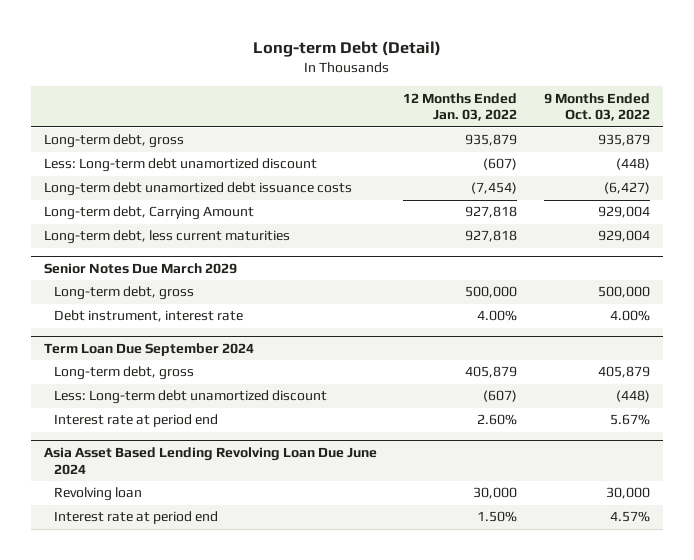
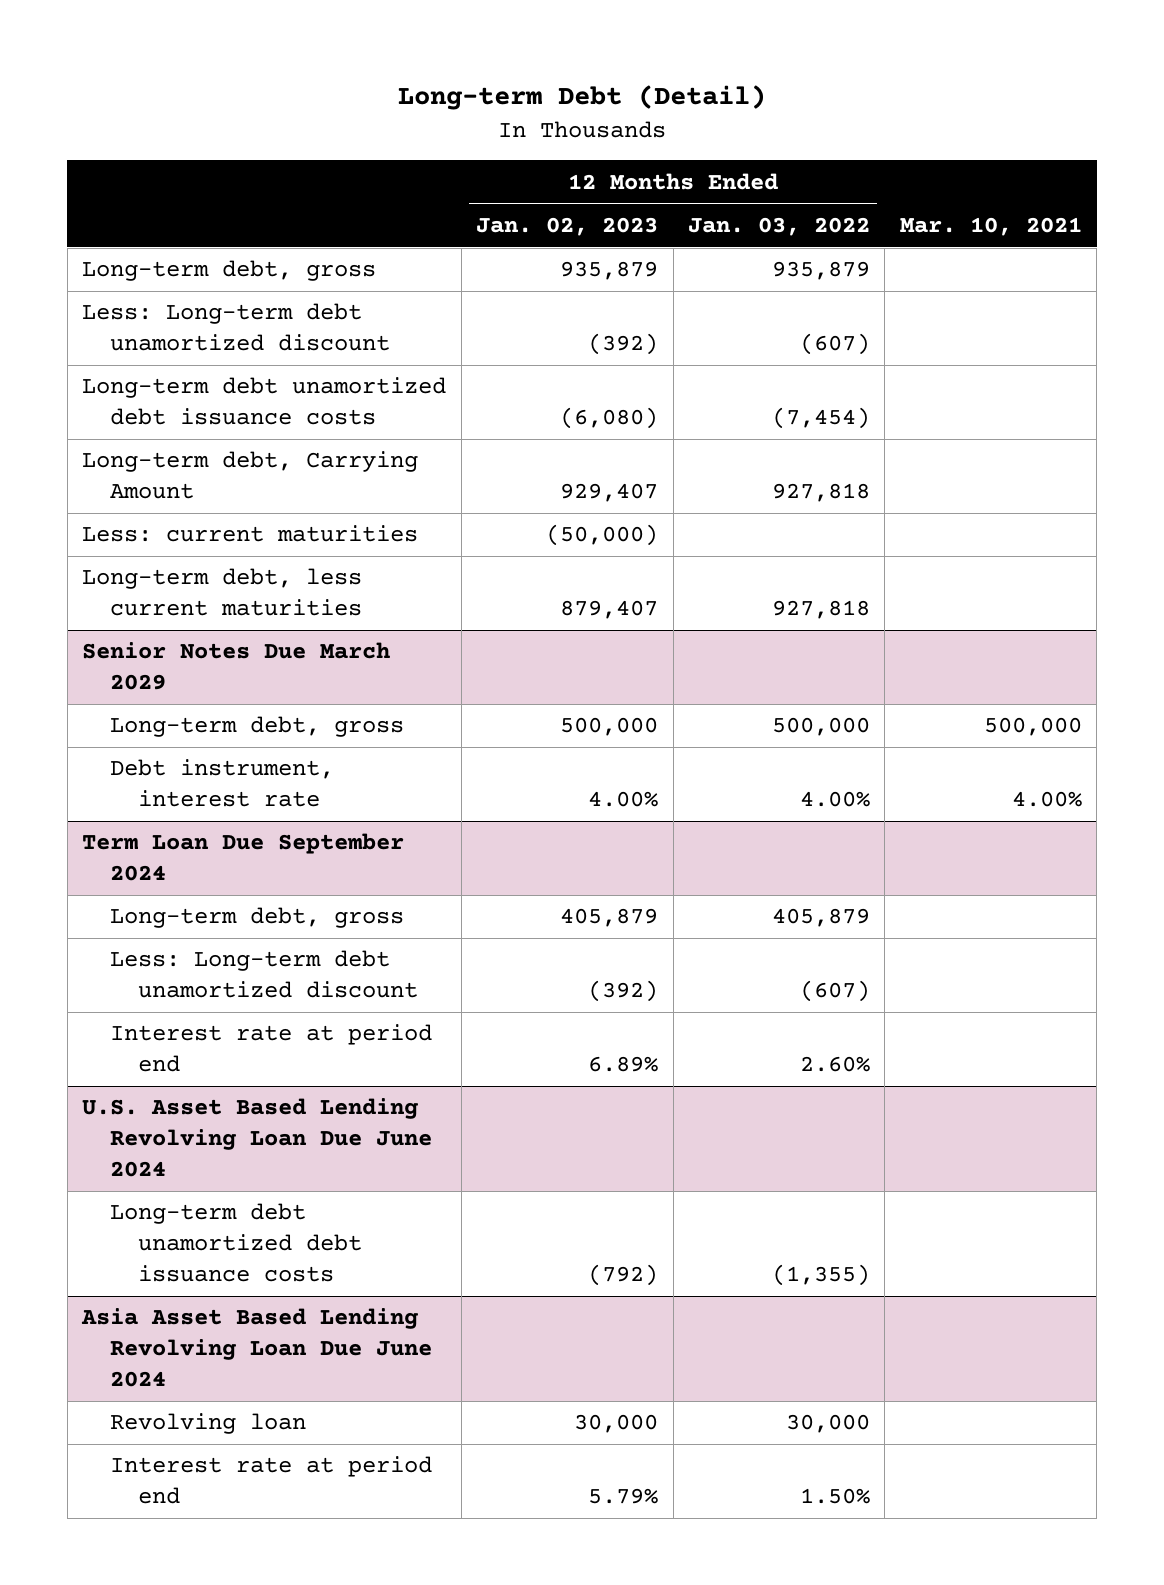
[543,92,650,122] 9 Months Ended Oct. 03, 2022 -> none
none -> [476,216,659,236] Jan. 02, 2023
none -> [899,216,1082,236] Mar. 10, 2021
none -> [82,525,419,543] Less: current maturities
none -> [82,1098,433,1178] U.S. Asset Based Lending Revolving Loan Due June 2024
none -> [110,1203,362,1283] Long-term debt unamortized debt issuance costs

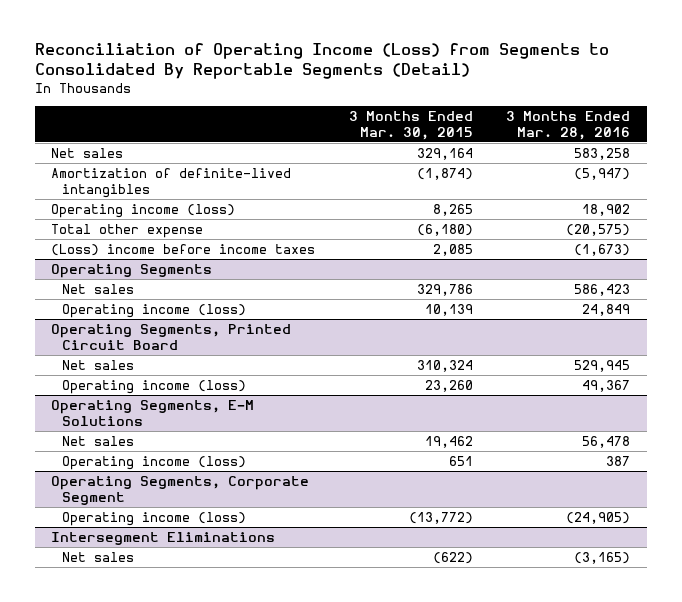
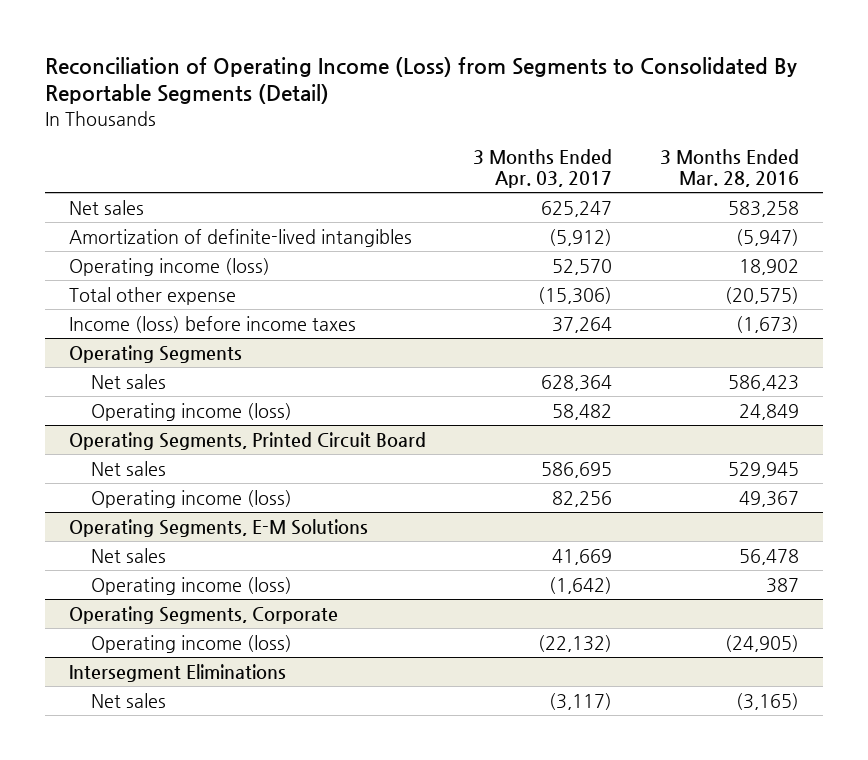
[348,110,473,140] 3 Months Ended Mar. 30, 2015 -> none
none -> [473,149,613,189] 3 Months Ended Apr. 03, 2017
[51,243,316,256] (Loss) income before income taxes -> [68,315,356,333] Income (loss) before income taxes
[51,475,310,505] Operating Segments, Corporate Segment -> [68,605,338,624] Operating Segments, Corporate

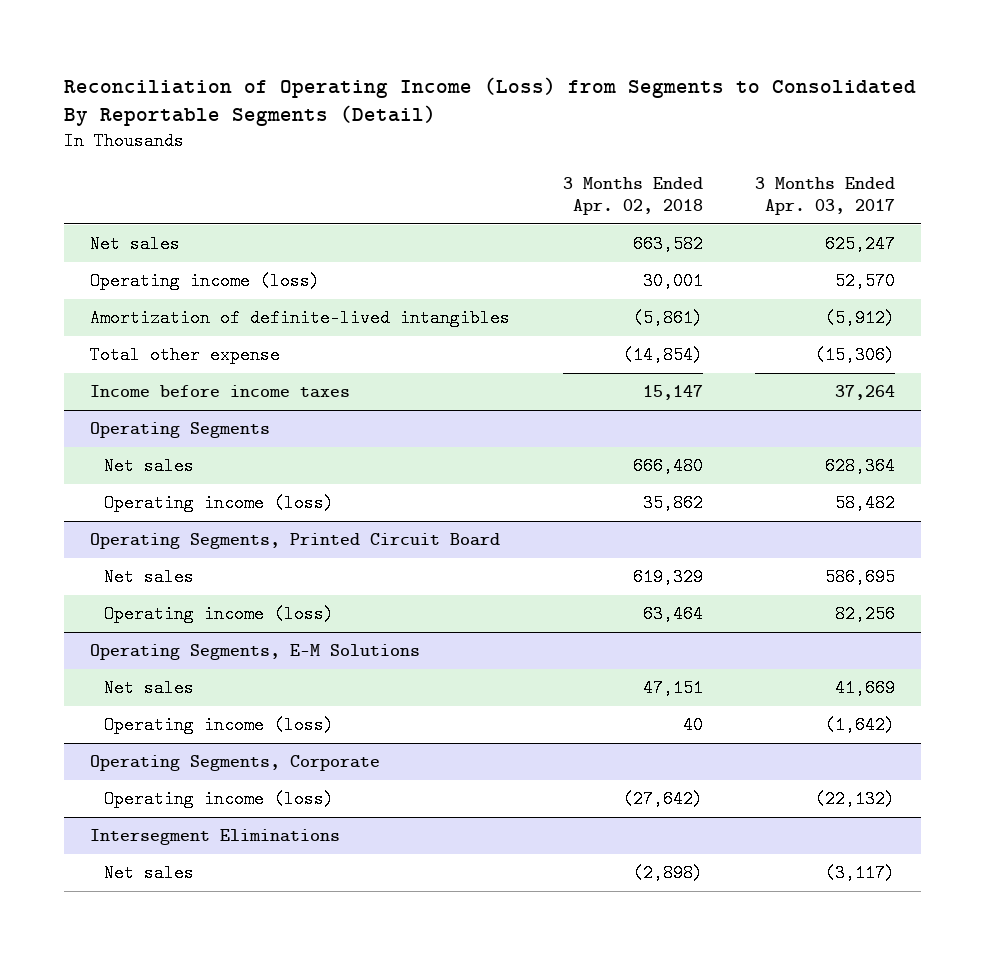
[660,149,800,188] 3 Months Ended Mar. 28, 2016 -> none
none -> [562,176,703,215] 3 Months Ended Apr. 02, 2018
[68,228,412,247] Amortization of definite-lived intangibles -> [90,308,511,327] Amortization of definite-lived intangibles
[68,315,356,333] Income (loss) before income taxes -> [90,384,351,398] Income before income taxes

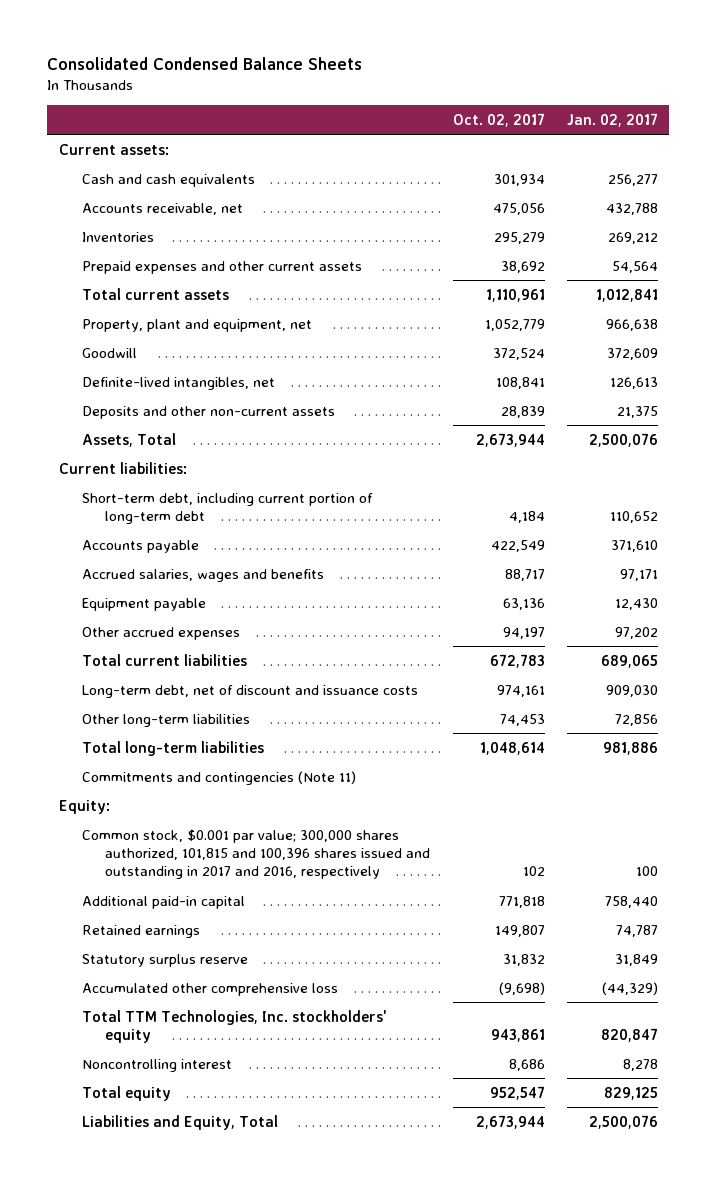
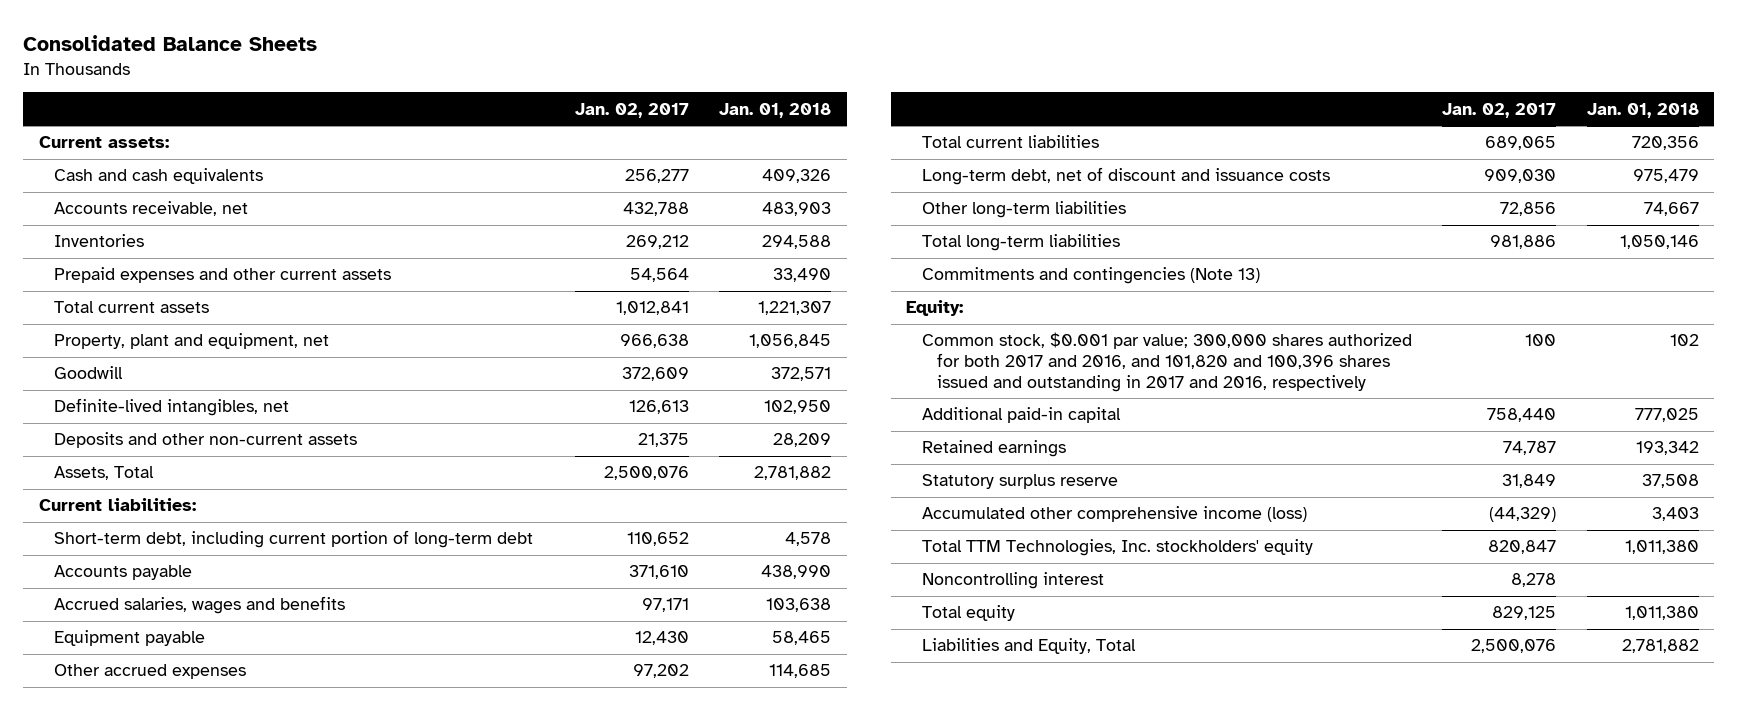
[47,57,363,71] Consolidated Condensed Balance Sheets -> [23,34,318,51] Consolidated Balance Sheets
[452,112,545,127] Oct. 02, 2017 -> none
none -> [719,102,832,118] Jan. 01, 2018
[81,770,356,785] Commitments and contingencies (Note 11) -> [921,267,1260,285] Commitments and contingencies (Note 13)
[81,828,431,880] Common stock, $0.001 par value; 300,000 shares authorized, 101,815 and 100,396 shares issued and outstanding in 2017 and 2016, respectively -> [921,332,1412,393] Common stock, $0.001 par value; 300,000 shares authorized for both 2017 and 2016, and 101,820 and 100,396 shares issued and outstanding in 2017 and 2016, respectively
[81,982,338,996] Accumulated other comprehensive loss -> [921,506,1307,523] Accumulated other comprehensive income (loss)

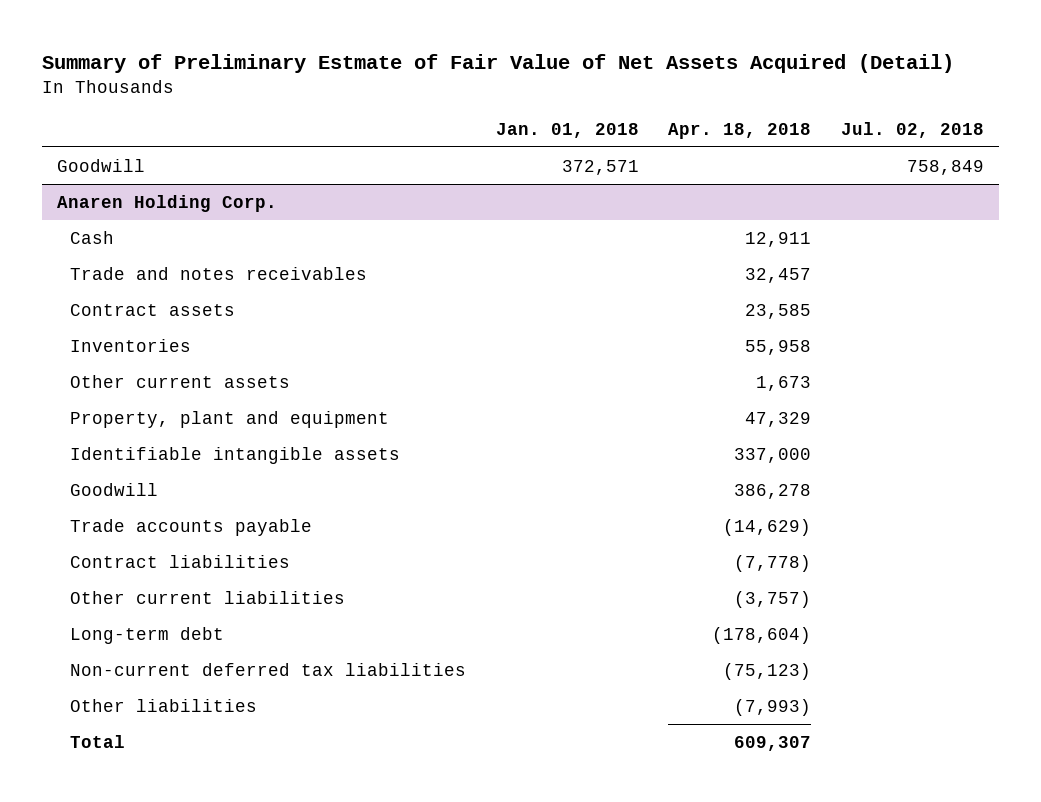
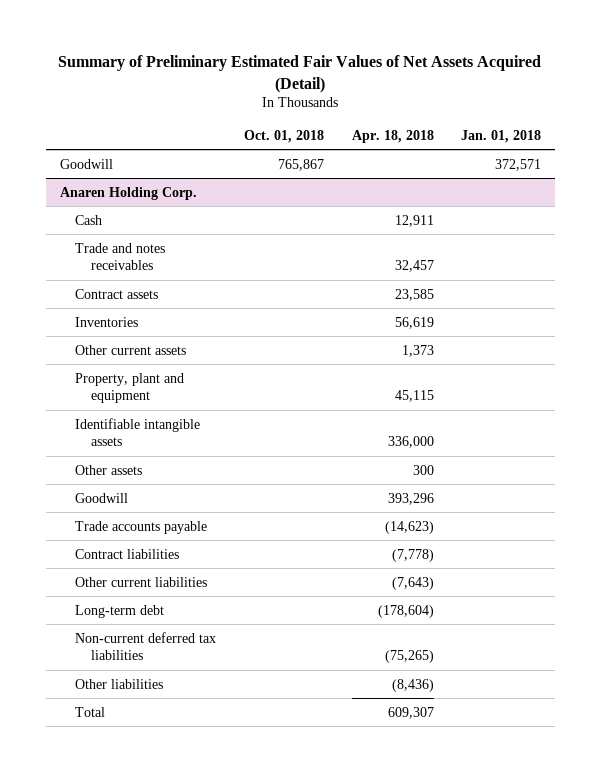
[42,54,955,74] Summary of Preliminary Estmate of Fair Value of Net Assets Acquired (Detail) -> [58,55,542,93] Summary of Preliminary Estimated Fair Values of Net Assets Acquired (Detail)
[841,121,985,138] Jul. 02, 2018 -> none
none -> [243,129,324,143] Oct. 01, 2018
[745,339,812,355] 55,958 -> [394,316,434,329] 56,619
[756,375,812,391] 1,673 -> [401,344,434,357] 1,373
[745,411,812,427] 47,329 -> [394,390,434,403] 45,115
[734,447,812,463] 337,000 -> [387,436,434,449] 336,000
none -> [75,464,143,475] Other assets
[734,483,812,499] 386,278 -> [387,492,434,505] 393,296
[723,518,812,536] (14,629) -> [384,520,434,534] (14,623)
[734,590,812,608] (3,757) -> [391,576,434,590] (7,643)
[723,662,812,680] (75,123) -> [384,650,434,664] (75,265)
[734,698,812,716] (7,993) -> [391,678,434,692] (8,436)

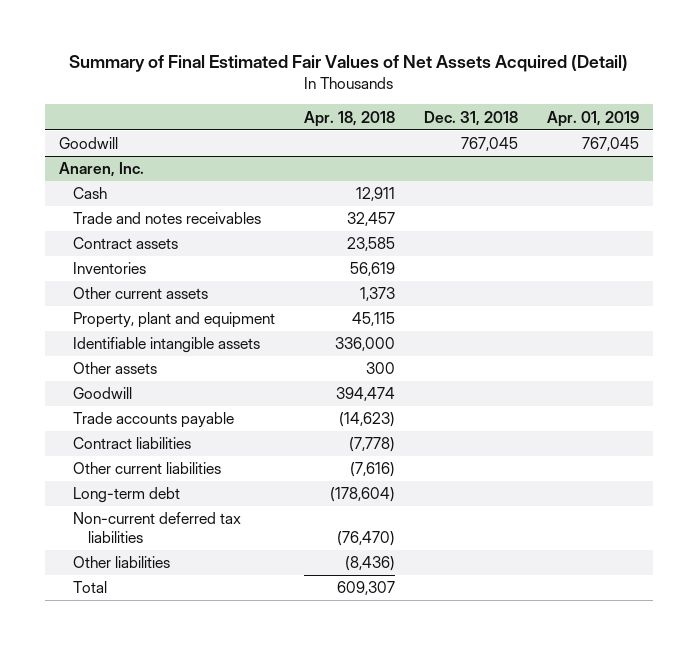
[58,55,542,93] Summary of Preliminary Estimated Fair Values of Net Assets Acquired (Detail) -> [68,55,628,73] Summary of Final Estimated Fair Values of Net Assets Acquired (Detail)
[243,129,324,143] Oct. 01, 2018 -> none
[461,129,542,143] Jan. 01, 2018 -> none
none -> [423,110,518,126] Dec. 31, 2018
none -> [546,110,639,127] Apr. 01, 2019
[59,186,197,200] Anaren Holding Corp. -> none
none -> [59,162,145,178] Anaren, Inc.
[387,492,434,505] 393,296 -> [336,387,396,402] 394,474
[391,576,434,590] (7,643) -> [350,462,396,478] (7,616)
[384,650,434,664] (75,265) -> [337,531,396,547] (76,470)

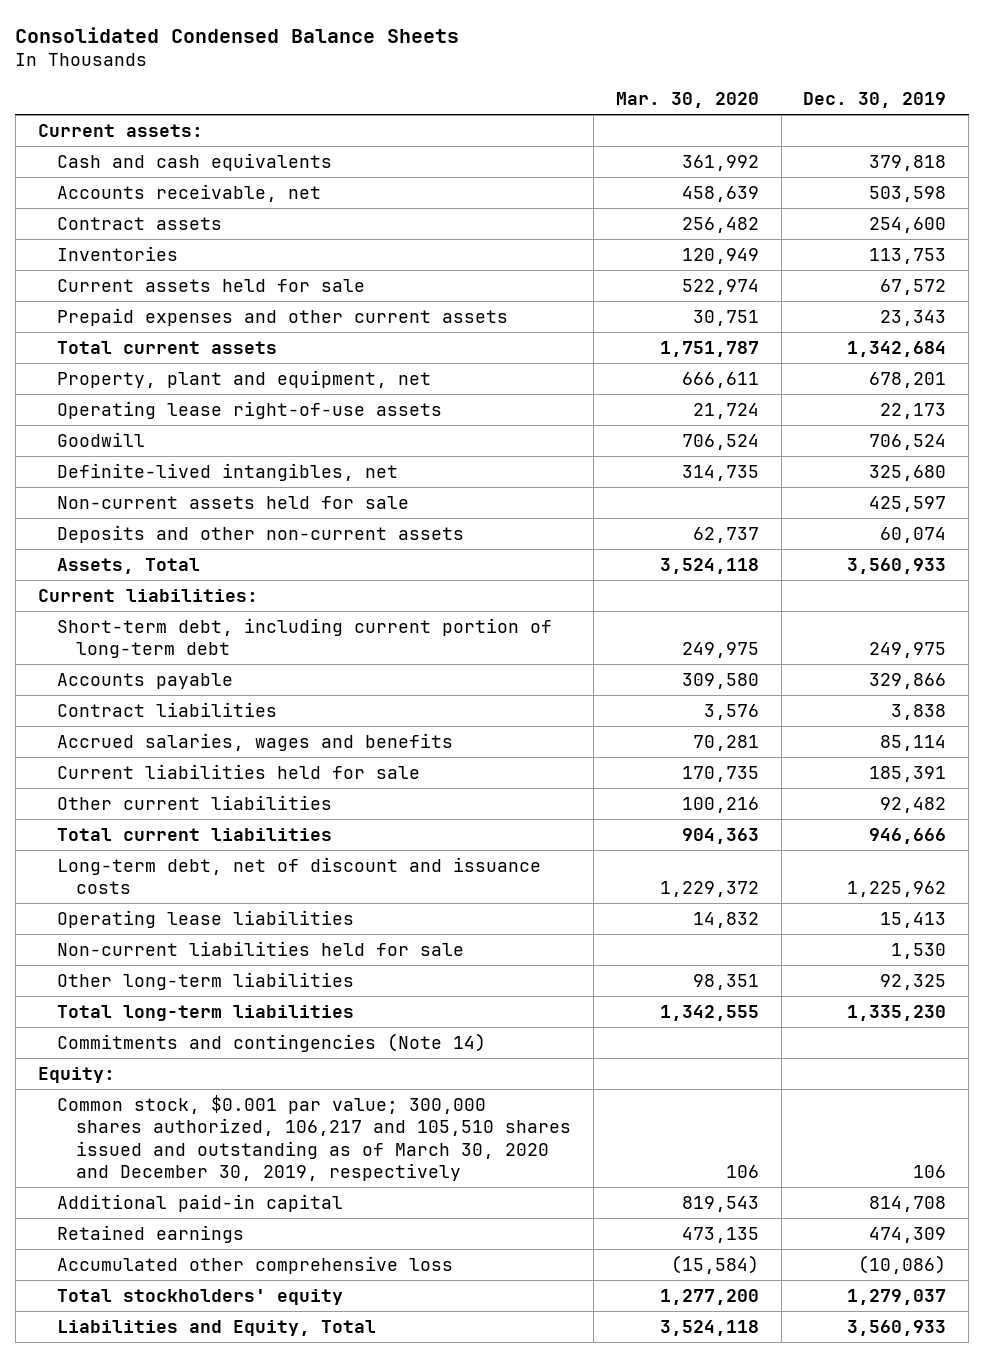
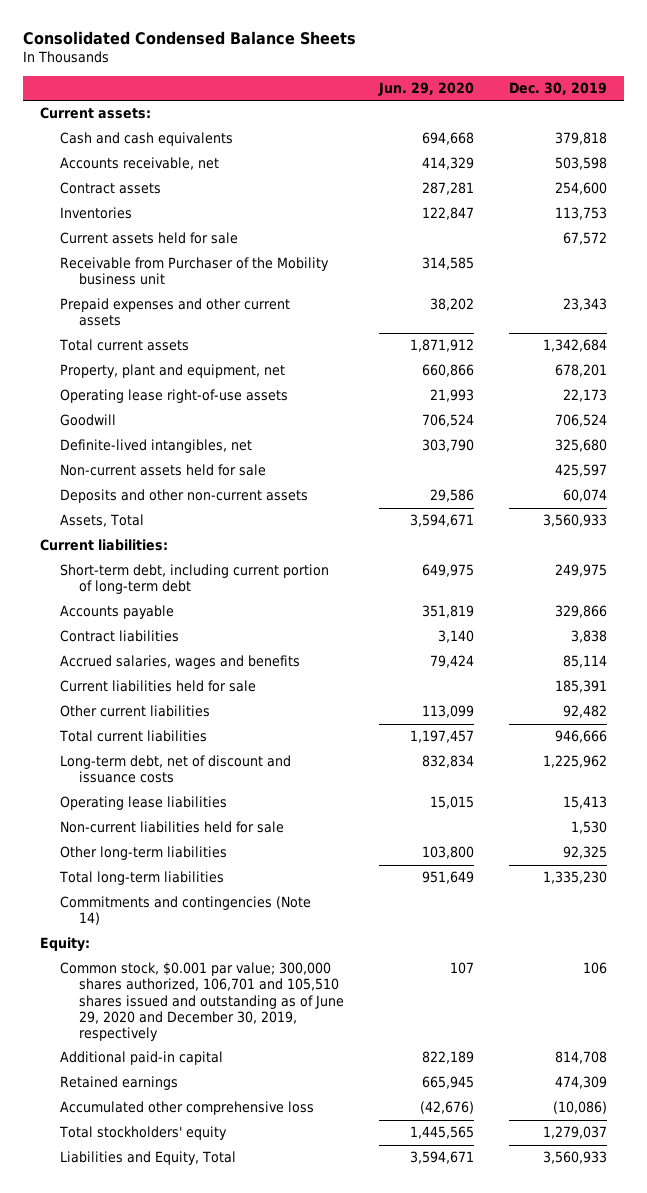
[615,92,759,109] Mar. 30, 2020 -> none
none -> [377,81,474,96] Jun. 29, 2020
none -> [59,257,329,286] Receivable from Purchaser of the Mobility business unit
[56,1094,571,1181] Common stock, $0.001 par value; 300,000 shares authorized, 106,217 and 105,510 shares issued and outstanding as of March 30, 2020 and December 30, 2019, respectively -> [59,962,345,1041] Common stock, $0.001 par value; 300,000 shares authorized, 106,701 and 105,510 shares issued and outstanding as of June 29, 2020 and December 30, 2019, respectively

